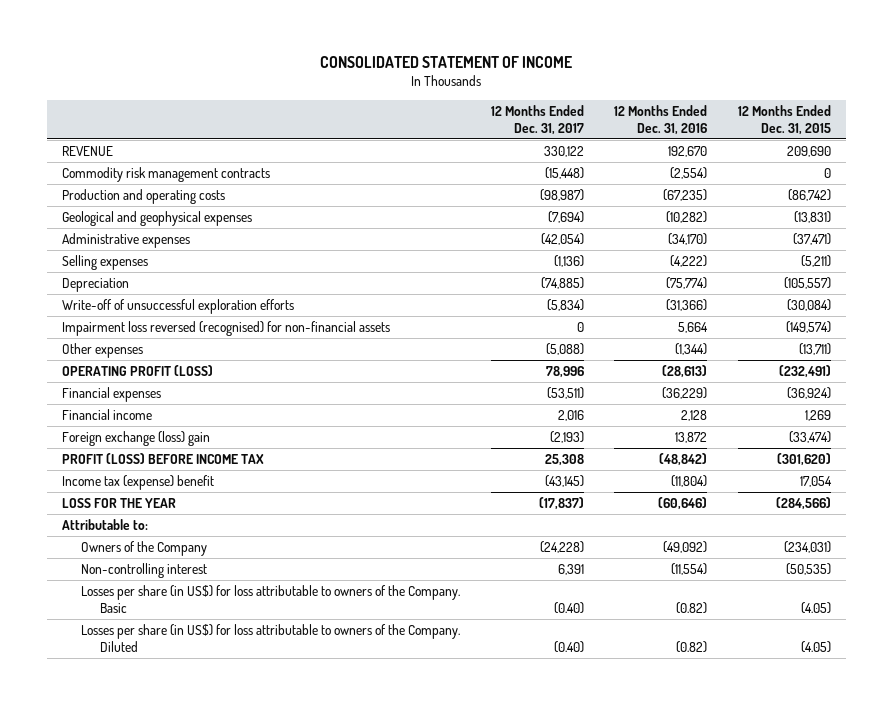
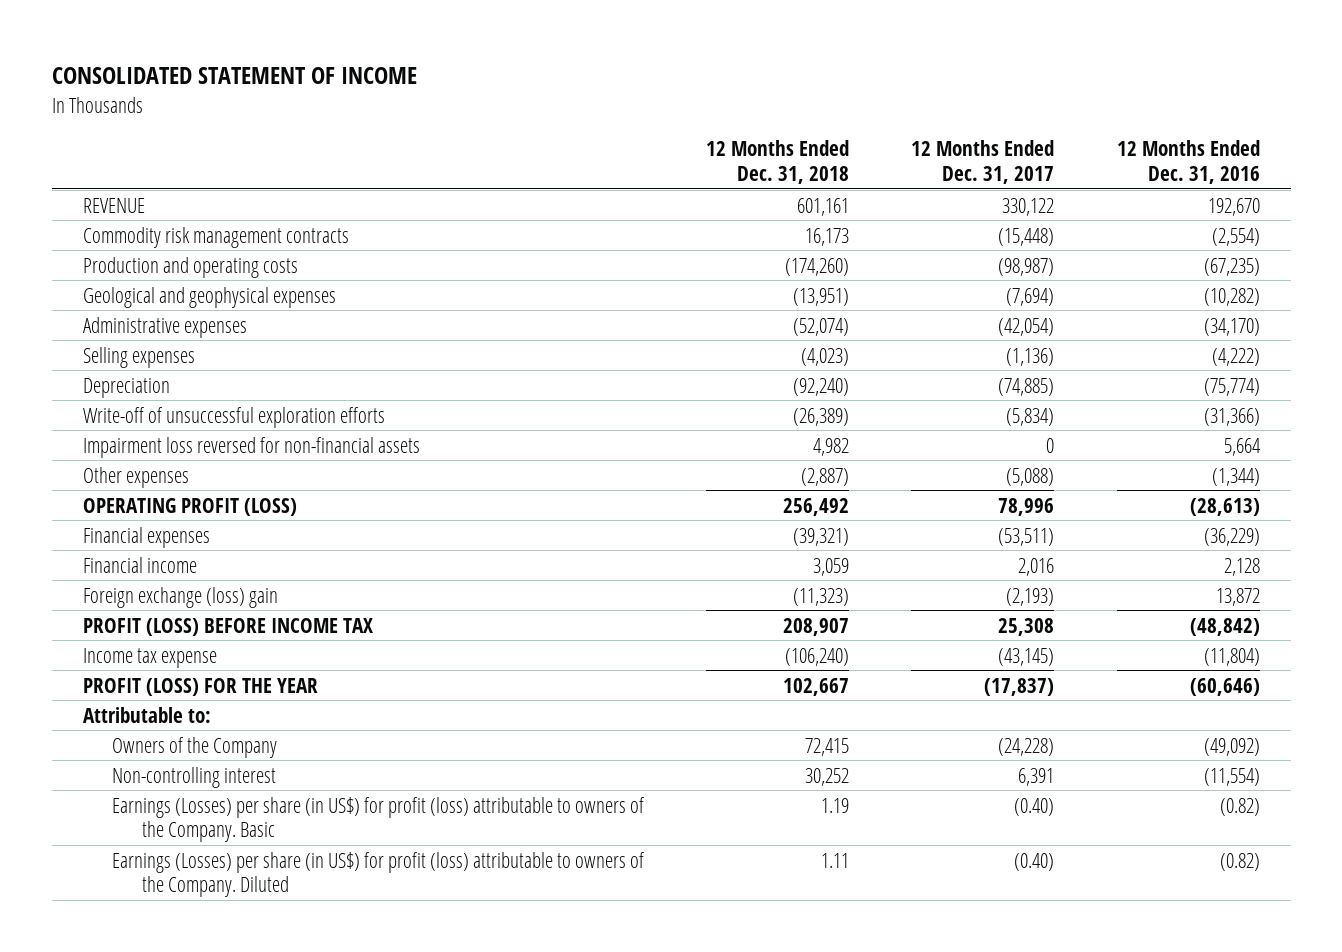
[737,104,831,135] 12 Months Ended Dec. 31, 2015 -> none
none -> [706,140,850,184] 12 Months Ended Dec. 31, 2018
[61,320,390,336] Impairment loss reversed (recognised) for non-financial assets -> [82,436,420,458] Impairment loss reversed for non-financial assets
[61,474,214,490] Income tax (expense) benefit -> [82,647,217,668] Income tax expense
[61,497,176,508] LOSS FOR THE YEAR -> [82,677,318,696] PROFIT (LOSS) FOR THE YEAR
[81,584,461,613] Losses per share (in US$) for loss attributable to owners of the Company. Basic -> [112,796,646,843] Earnings (Losses) per share (in US$) for profit (loss) attributable to owners of the Company. Basic
[81,623,461,652] Losses per share (in US$) for loss attributable to owners of the Company. Diluted -> [112,851,646,898] Earnings (Losses) per share (in US$) for profit (loss) attributable to owners of the Company. Diluted

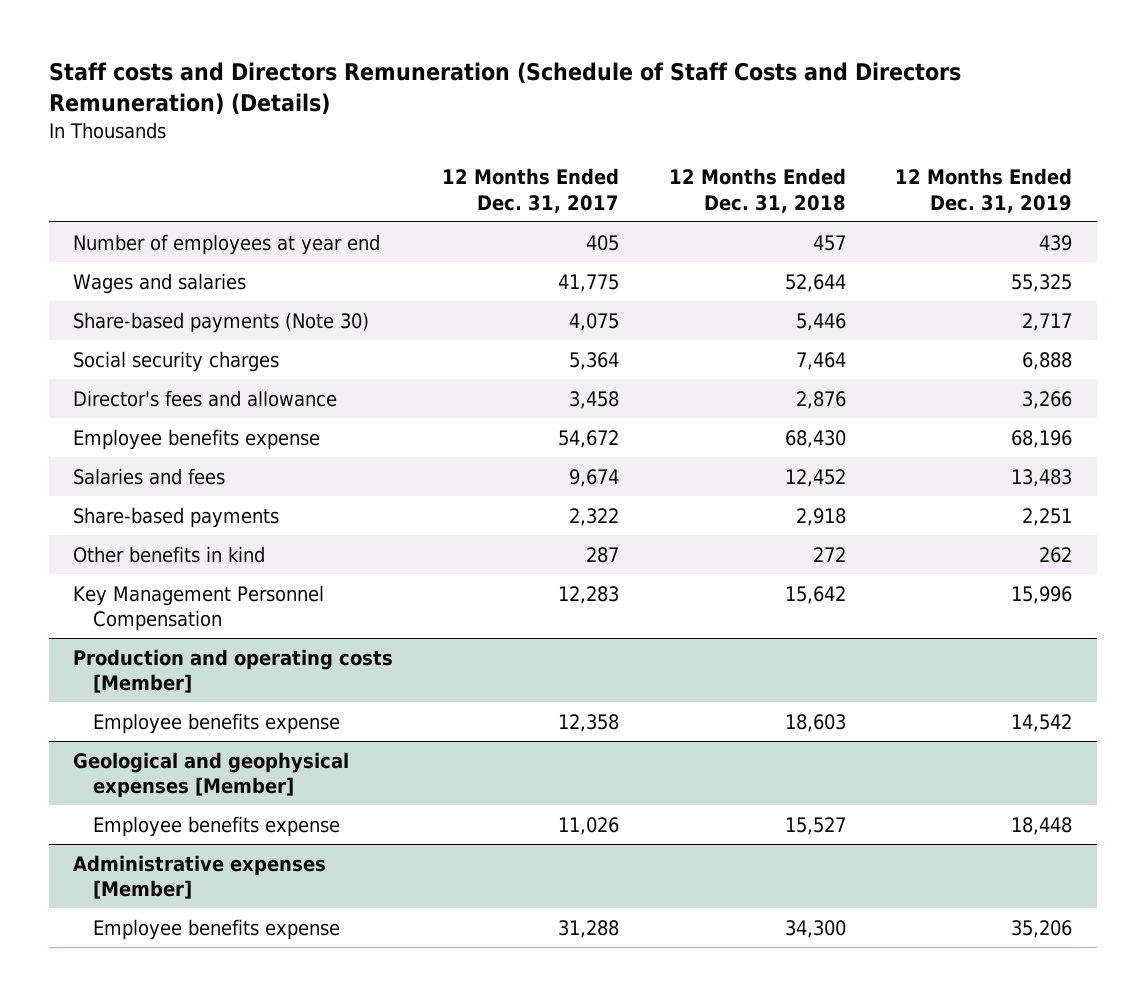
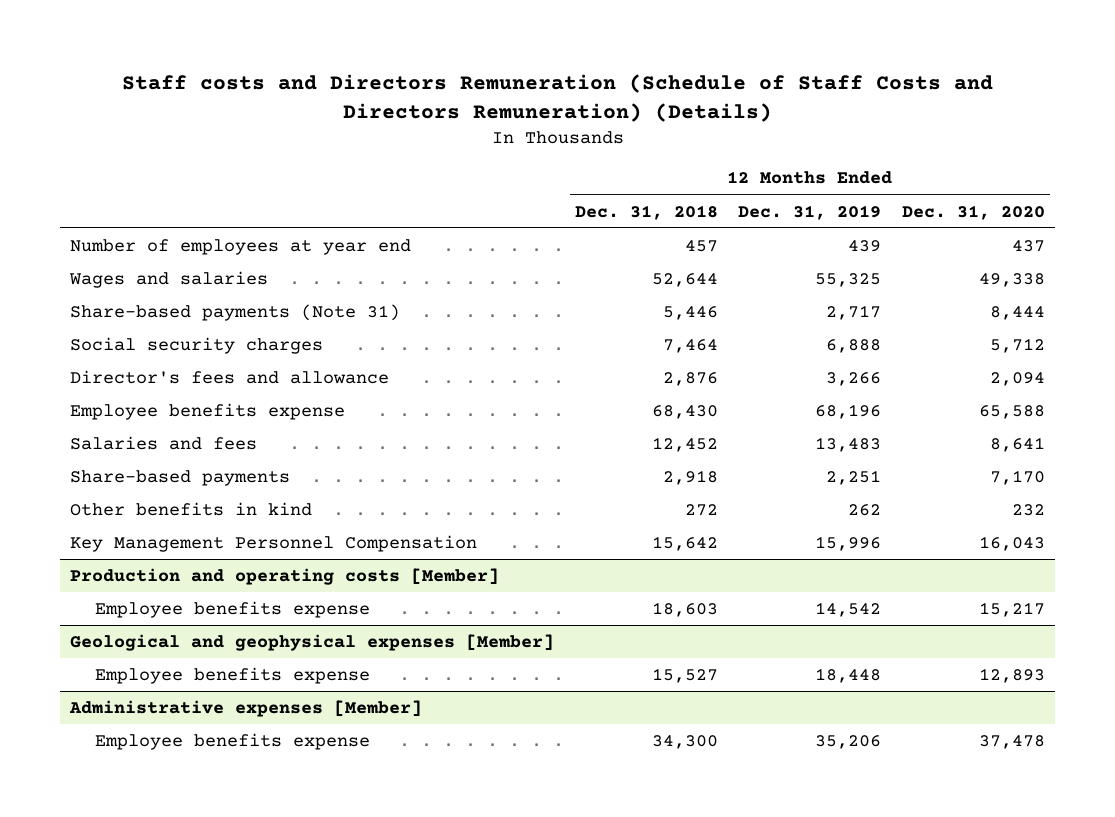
[442,168,620,213] 12 Months Ended Dec. 31, 2017 -> none
none -> [902,204,1046,220] Dec. 31, 2020
[73,311,370,333] Share-based payments (Note 30) -> [70,304,401,322] Share-based payments (Note 31)

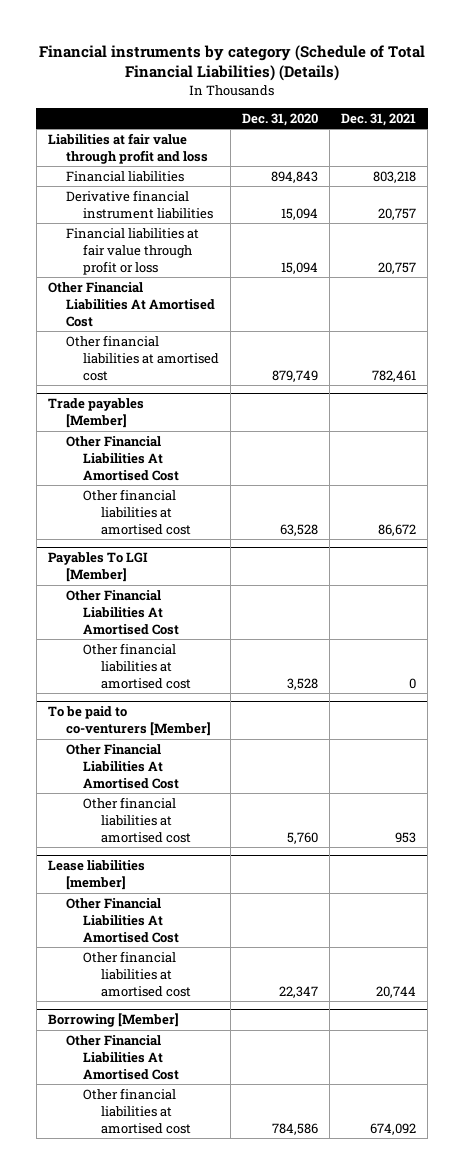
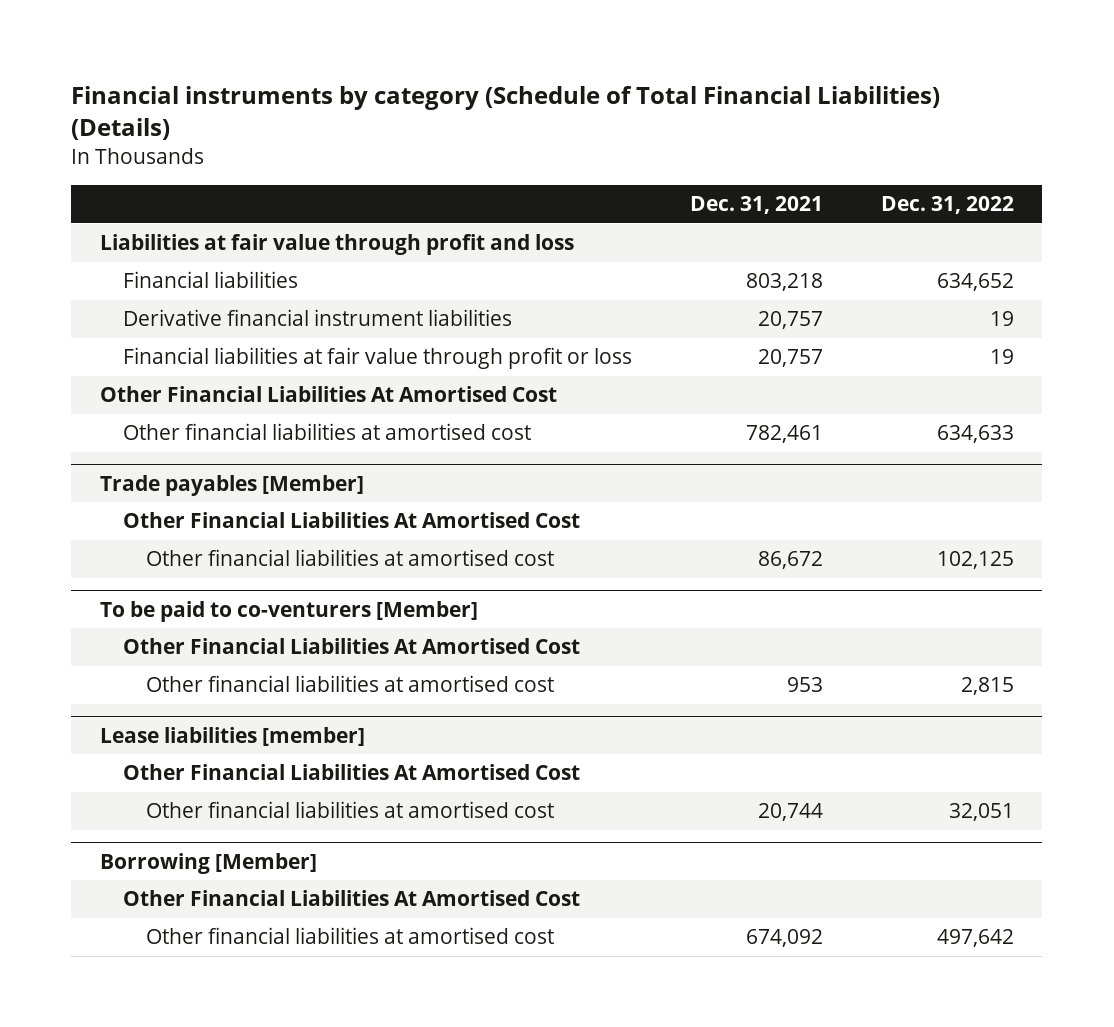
[242,113,319,127] Dec. 31, 2020 -> none
none -> [880,196,1014,215] Dec. 31, 2022
[47,552,148,583] Payables To LGI [Member] -> none
[65,589,180,635] Other Financial Liabilities At Amortised Cost -> none
[83,642,191,689] Other financial liabilities at amortised cost -> none

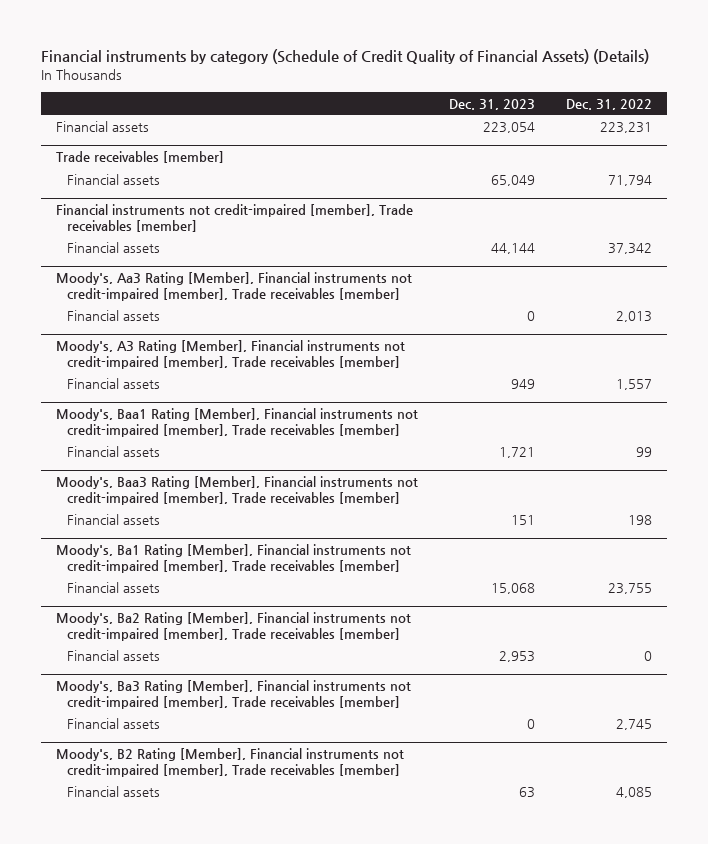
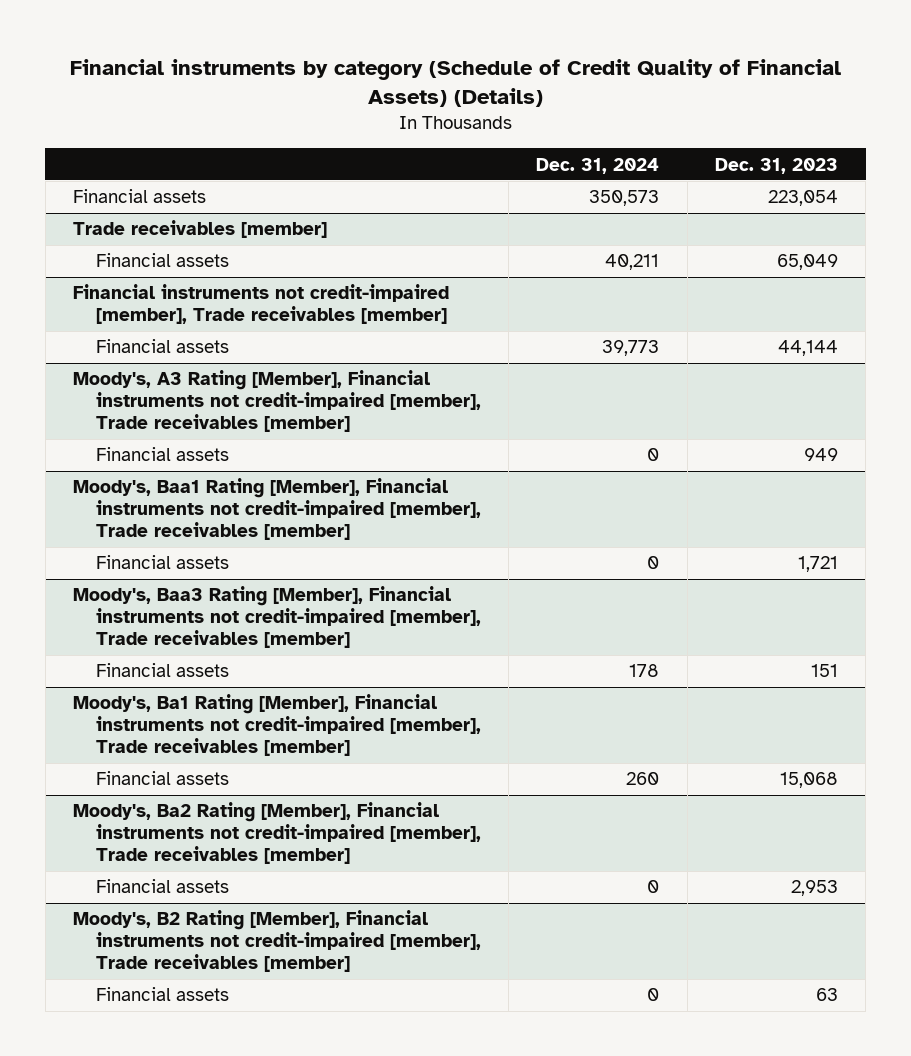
[565,98,652,110] Dec. 31, 2022 -> none
none -> [536,157,660,174] Dec. 31, 2024
[56,272,413,301] Moody's, Aa3 Rating [Member], Financial instruments not credit-impaired [member], Trade receivables [member] -> none
[66,309,160,321] Financial assets -> none
[56,680,412,709] Moody's, Ba3 Rating [Member], Financial instruments not credit-impaired [member], Trade receivables [member] -> none
[66,717,160,729] Financial assets -> none

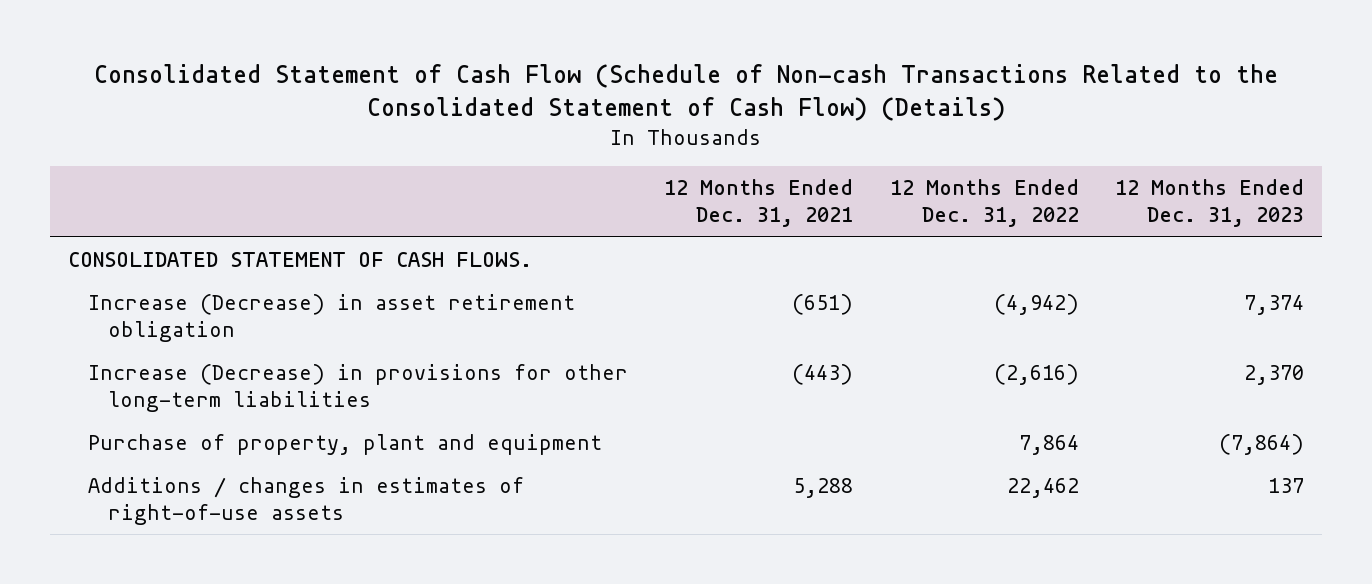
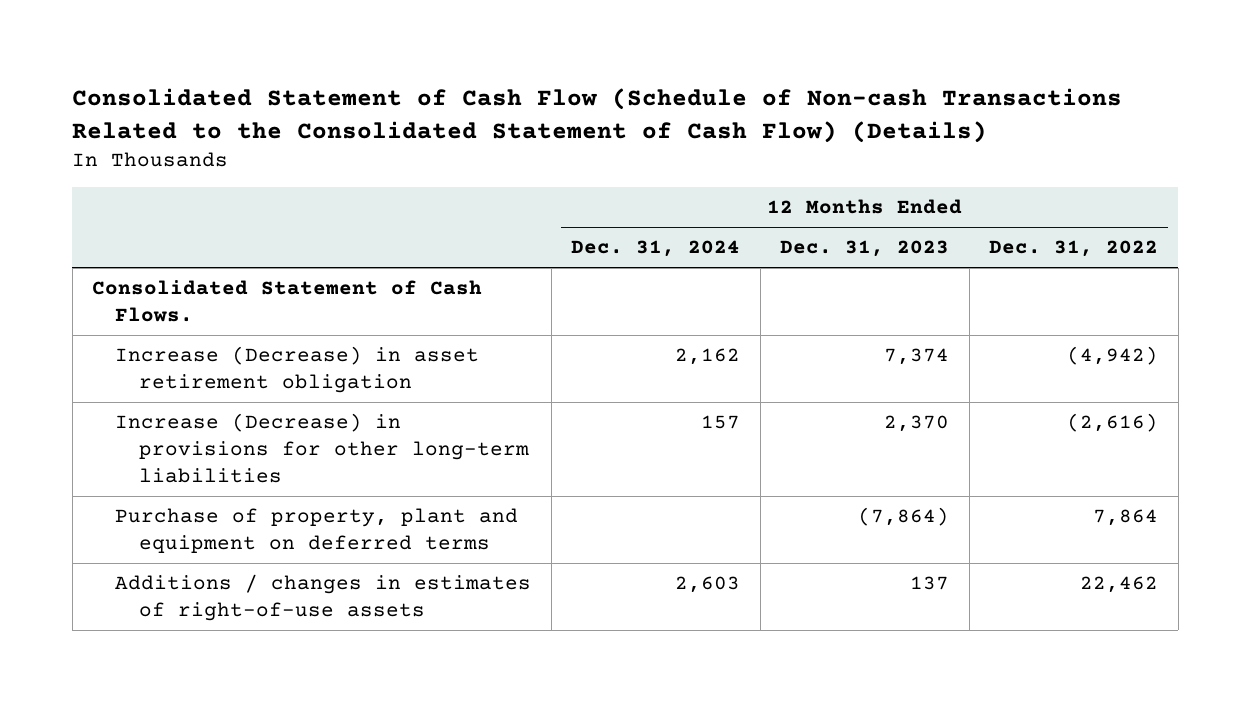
[664,179,854,228] 12 Months Ended Dec. 31, 2021 -> none
none -> [571,240,741,258] Dec. 31, 2024
[67,251,532,267] CONSOLIDATED STATEMENT OF CASH FLOWS. -> [92,280,483,323] Consolidated Statement of Cash Flows.
[88,433,603,455] Purchase of property, plant and equipment -> [115,508,519,554] Purchase of property, plant and equipment on deferred terms

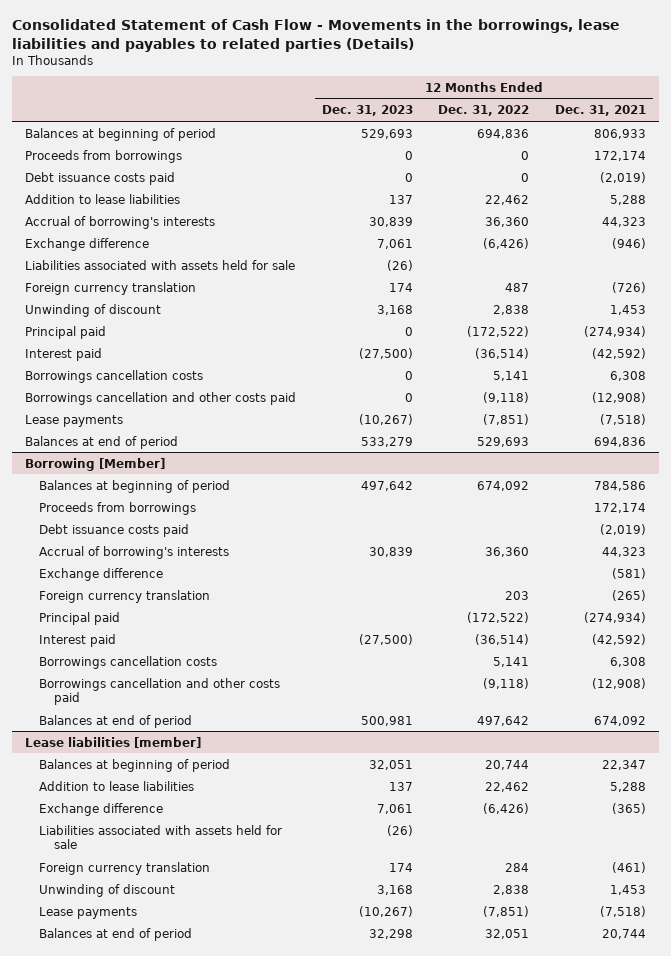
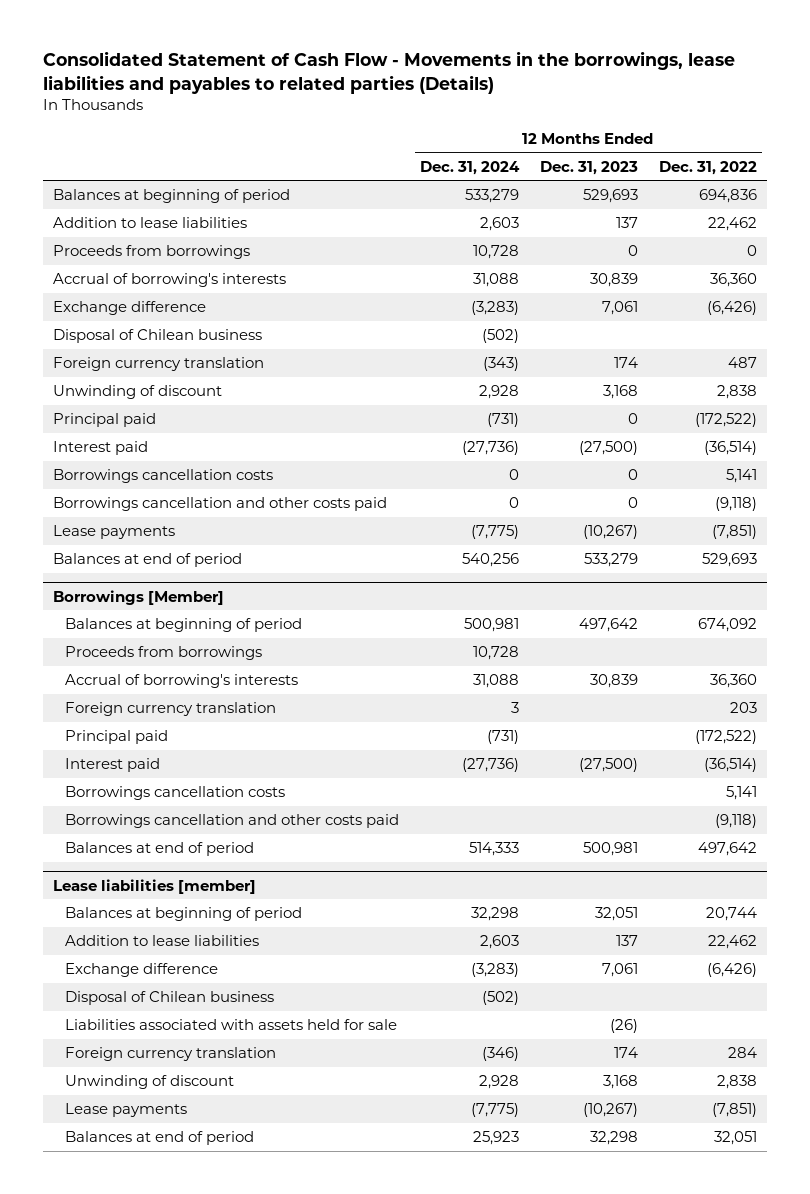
[555,105,647,117] Dec. 31, 2021 -> none
none -> [419,160,520,175] Dec. 31, 2024
[24,171,175,185] Debt issuance costs paid -> none
[24,149,182,163] Proceeds from borrowings -> [53,245,251,260] Proceeds from borrowings
[24,259,295,270] Liabilities associated with assets held for sale -> none
none -> [53,329,263,344] Disposal of Chilean business
[24,457,165,471] Borrowing [Member] -> [53,589,225,605] Borrowings [Member]
[39,523,190,537] Debt issuance costs paid -> none
[39,567,164,581] Exchange difference -> none
none -> [64,991,274,1006] Disposal of Chilean business

